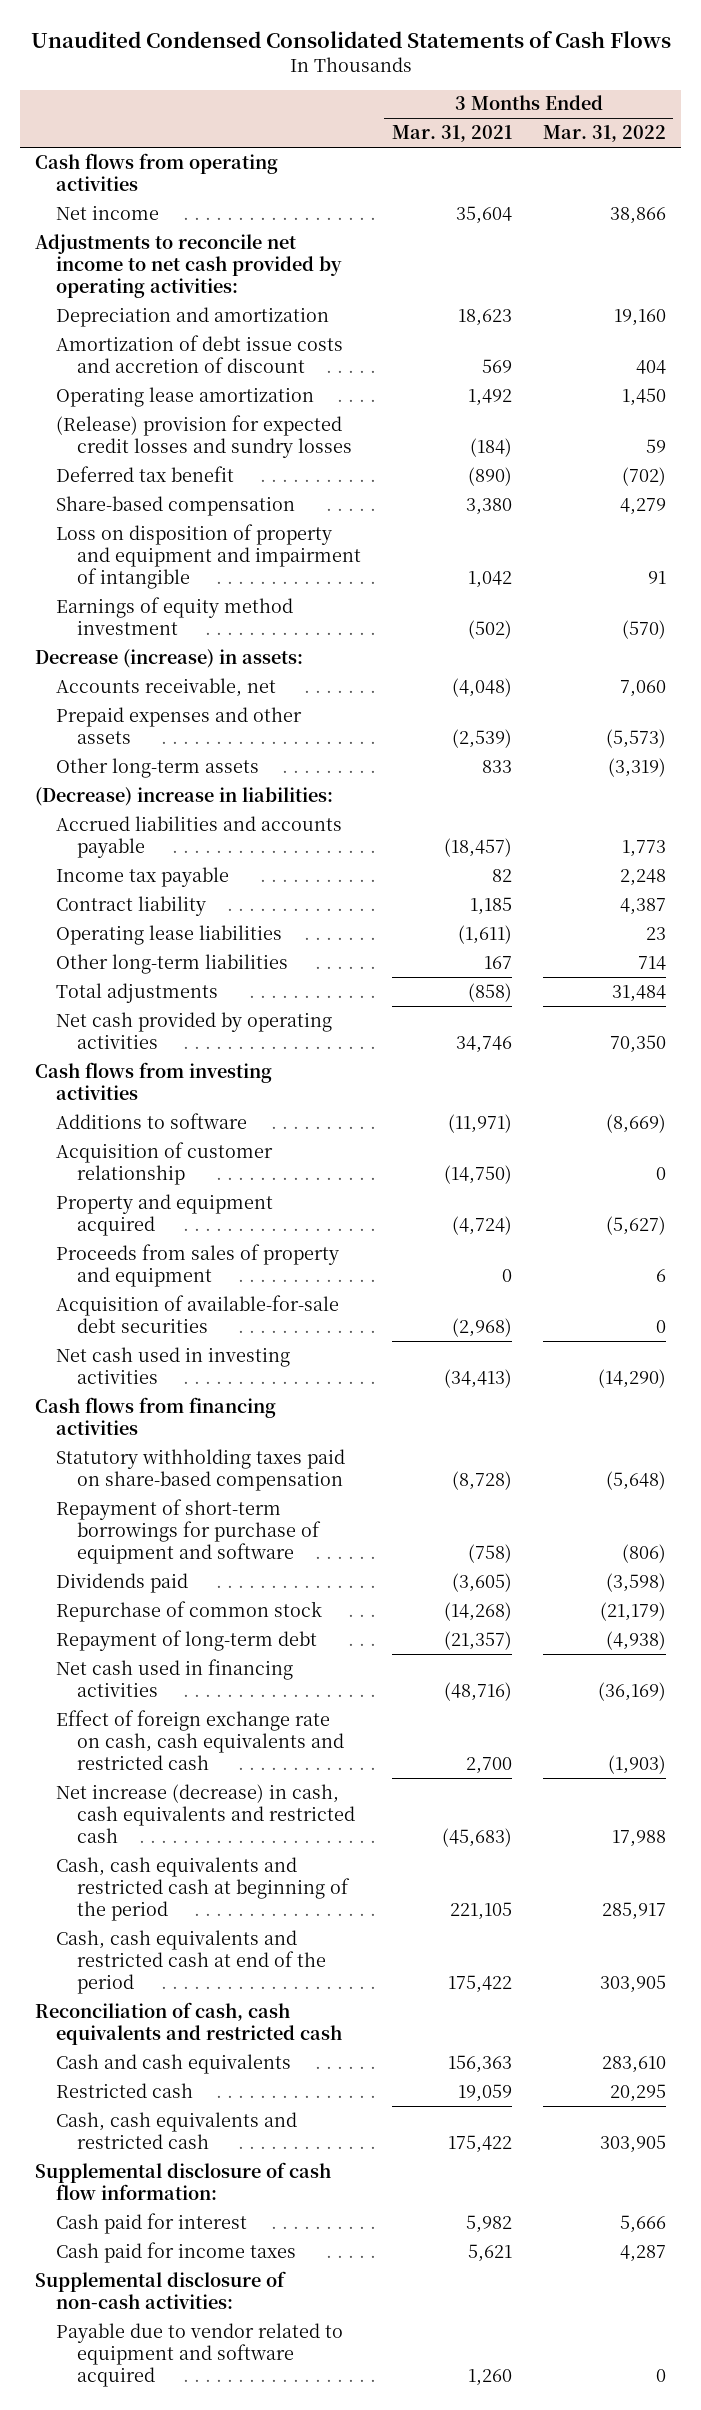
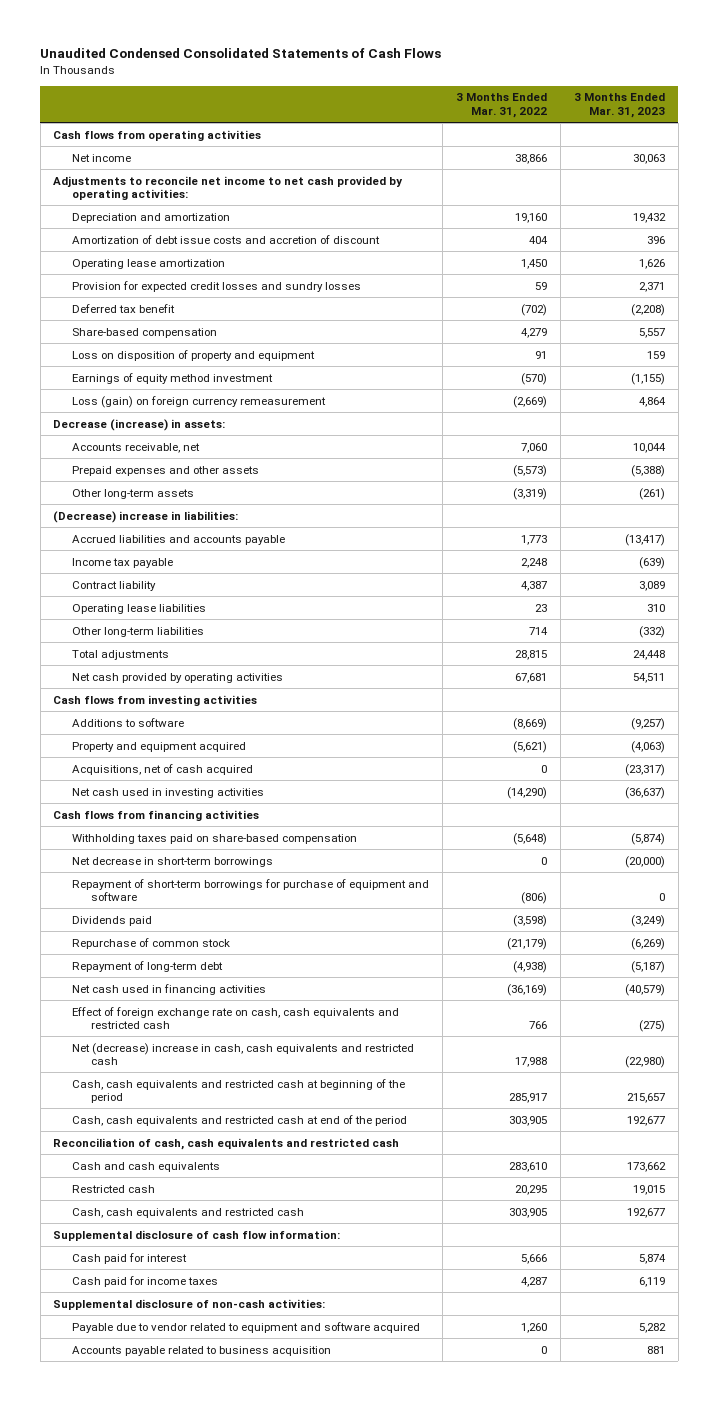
[391,125,512,143] Mar. 31, 2021 -> none
none -> [573,93,665,118] 3 Months Ended Mar. 31, 2023
[56,414,352,458] (Release) provision for expected credit losses and sundry losses -> [72,280,362,292] Provision for expected credit losses and sundry losses
[56,523,361,589] Loss on disposition of property and equipment and impairment of intangible -> [72,349,316,361] Loss on disposition of property and equipment
none -> [72,395,327,408] Loss (gain) on foreign currency remeasurement
[611,984,666,1002] 31,484 -> [515,649,548,660] 28,815
[609,1034,666,1053] 70,350 -> [515,672,548,683] 67,681
[56,1141,274,1185] Acquisition of customer relationship -> none
[56,1243,340,1287] Proceeds from sales of property and equipment -> none
[56,1294,340,1333] Acquisition of available-for-sale debt securities -> none
[605,1215,666,1235] (5,627) -> [513,740,548,753] (5,621)
none -> [72,763,254,775] Acquisitions, net of cash acquired
[56,1448,346,1491] Statutory withholding taxes paid on share-based compensation -> [72,833,358,844] Withholding taxes paid on share-based compensation
none -> [72,856,274,867] Net decrease in short-term borrowings
[607,1754,666,1774] (1,903) -> [529,1021,548,1030] 766
[56,1783,355,1843] Net increase (decrease) in cash, cash equivalents and restricted cash -> [72,1042,415,1066] Net (decrease) increase in cash, cash equivalents and restricted cash
[655,2368,666,2382] 0 -> [521,1322,548,1333] 1,260
none -> [72,1345,332,1356] Accounts payable related to business acquisition

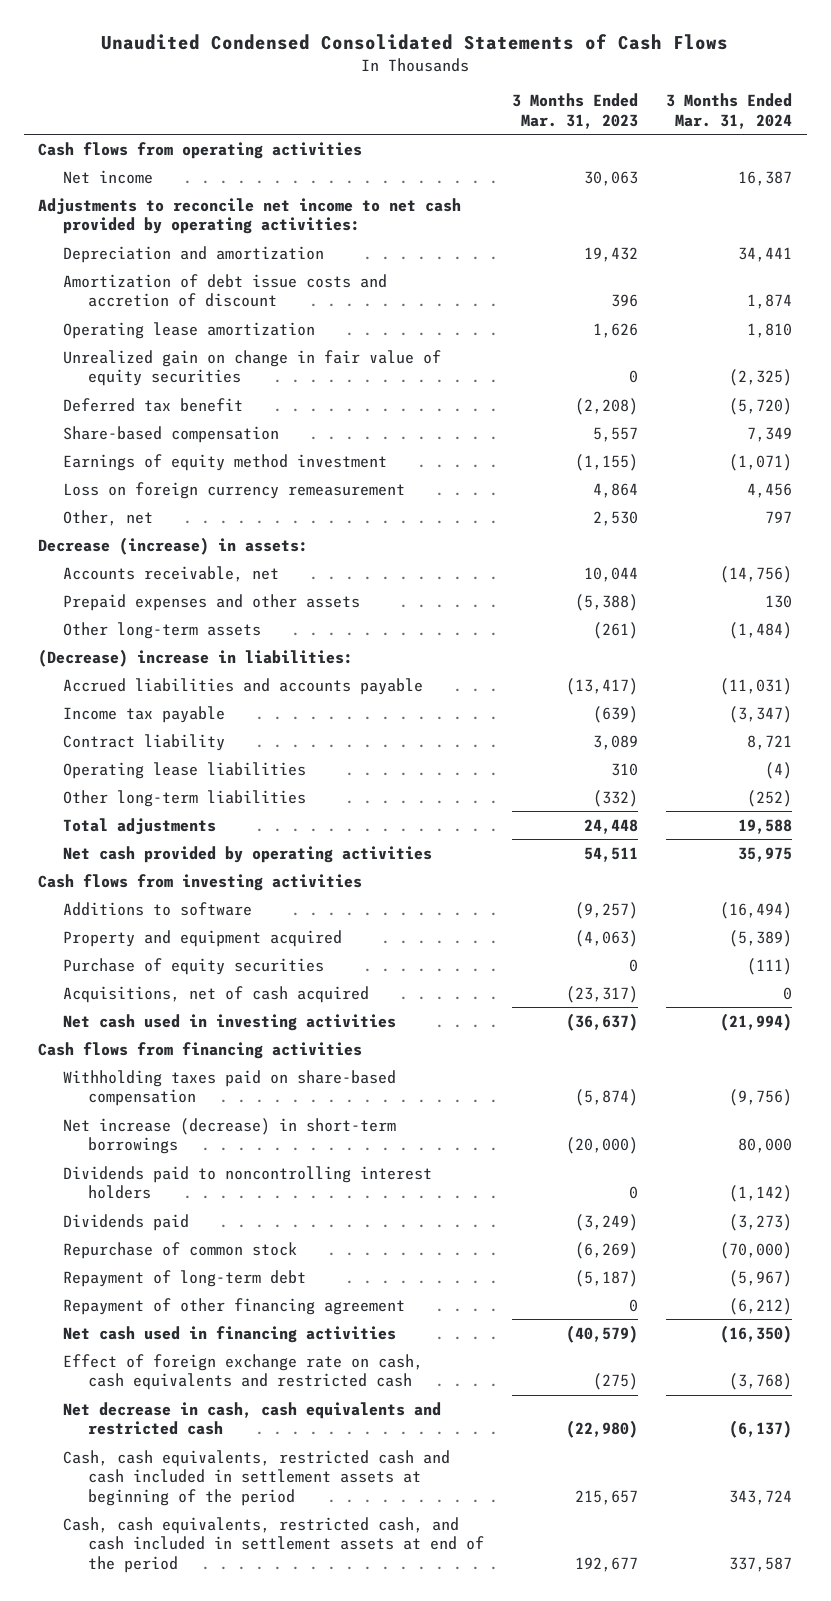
[456,93,548,118] 3 Months Ended Mar. 31, 2022 -> none
none -> [666,93,793,129] 3 Months Ended Mar. 31, 2024
[72,280,362,292] Provision for expected credit losses and sundry losses -> none
none -> [62,349,441,387] Unrealized gain on change in fair value of equity securities
[72,349,316,361] Loss on disposition of property and equipment -> none
[72,395,327,408] Loss (gain) on foreign currency remeasurement -> [62,481,405,499] Loss on foreign currency remeasurement
none -> [62,509,153,526] Other, net
none -> [62,957,324,975] Purchase of equity securities
[72,878,430,902] Repayment of short-term borrowings for purchase of equipment and software -> none
[72,856,274,867] Net decrease in short-term borrowings -> [62,1117,396,1155] Net increase (decrease) in short-term borrowings
none -> [62,1165,432,1200] Dividends paid to noncontrolling interest holders
none -> [62,1297,405,1315] Repayment of other financing agreement
[53,1137,400,1150] Reconciliation of cash, cash equivalents and restricted cash -> none
[72,1161,221,1172] Cash and cash equivalents -> none
[72,1184,156,1193] Restricted cash -> none
[72,1207,305,1218] Cash, cash equivalents and restricted cash -> none
[53,1229,341,1241] Supplemental disclosure of cash flow information: -> none
[72,1252,188,1264] Cash paid for interest -> none
[72,1275,219,1287] Cash paid for income taxes -> none
[53,1298,326,1310] Supplemental disclosure of non-cash activities: -> none
[72,1321,421,1333] Payable due to vendor related to equipment and software acquired -> none
[72,1345,332,1356] Accounts payable related to business acquisition -> none
[72,1042,415,1066] Net (decrease) increase in cash, cash equivalents and restricted cash -> [62,1401,441,1436] Net decrease in cash, cash equivalents and restricted cash
[72,1078,406,1104] Cash, cash equivalents and restricted cash at beginning of the period -> [62,1449,450,1506] Cash, cash equivalents, restricted cash and cash included in settlement assets at beginning of the period
[72,1114,408,1126] Cash, cash equivalents and restricted cash at end of the period -> [62,1516,484,1573] Cash, cash equivalents, restricted cash, and cash included in settlement assets at end of the period

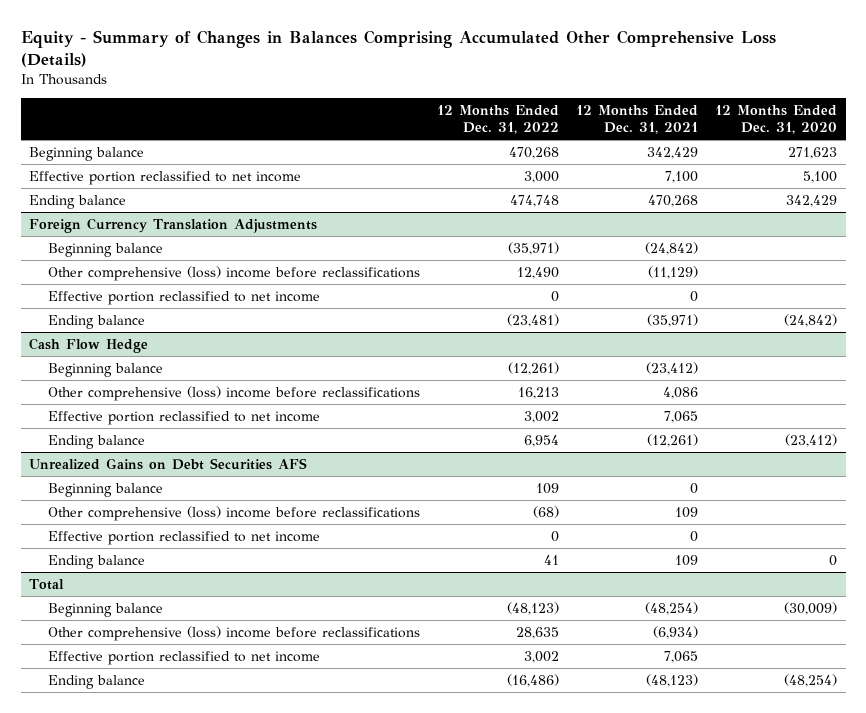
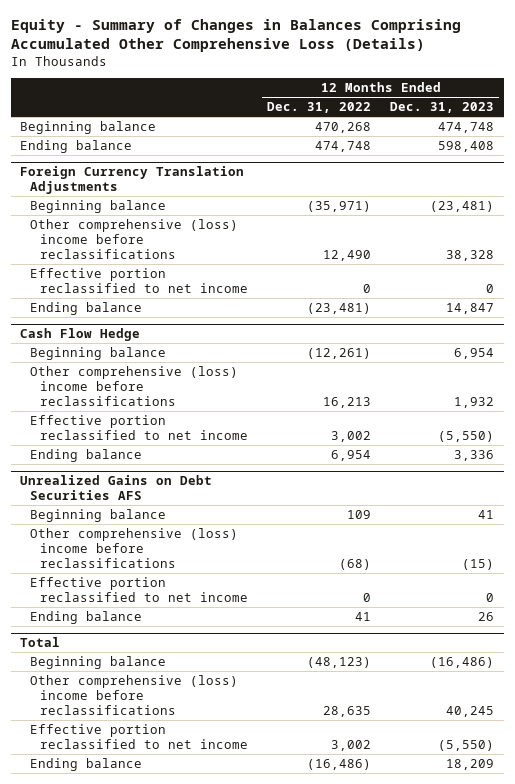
[576,105,699,135] 12 Months Ended Dec. 31, 2021 -> none
[715,105,838,135] 12 Months Ended Dec. 31, 2020 -> none
none -> [390,102,495,114] Dec. 31, 2023
[29,170,302,185] Effective portion reclassified to net income -> none

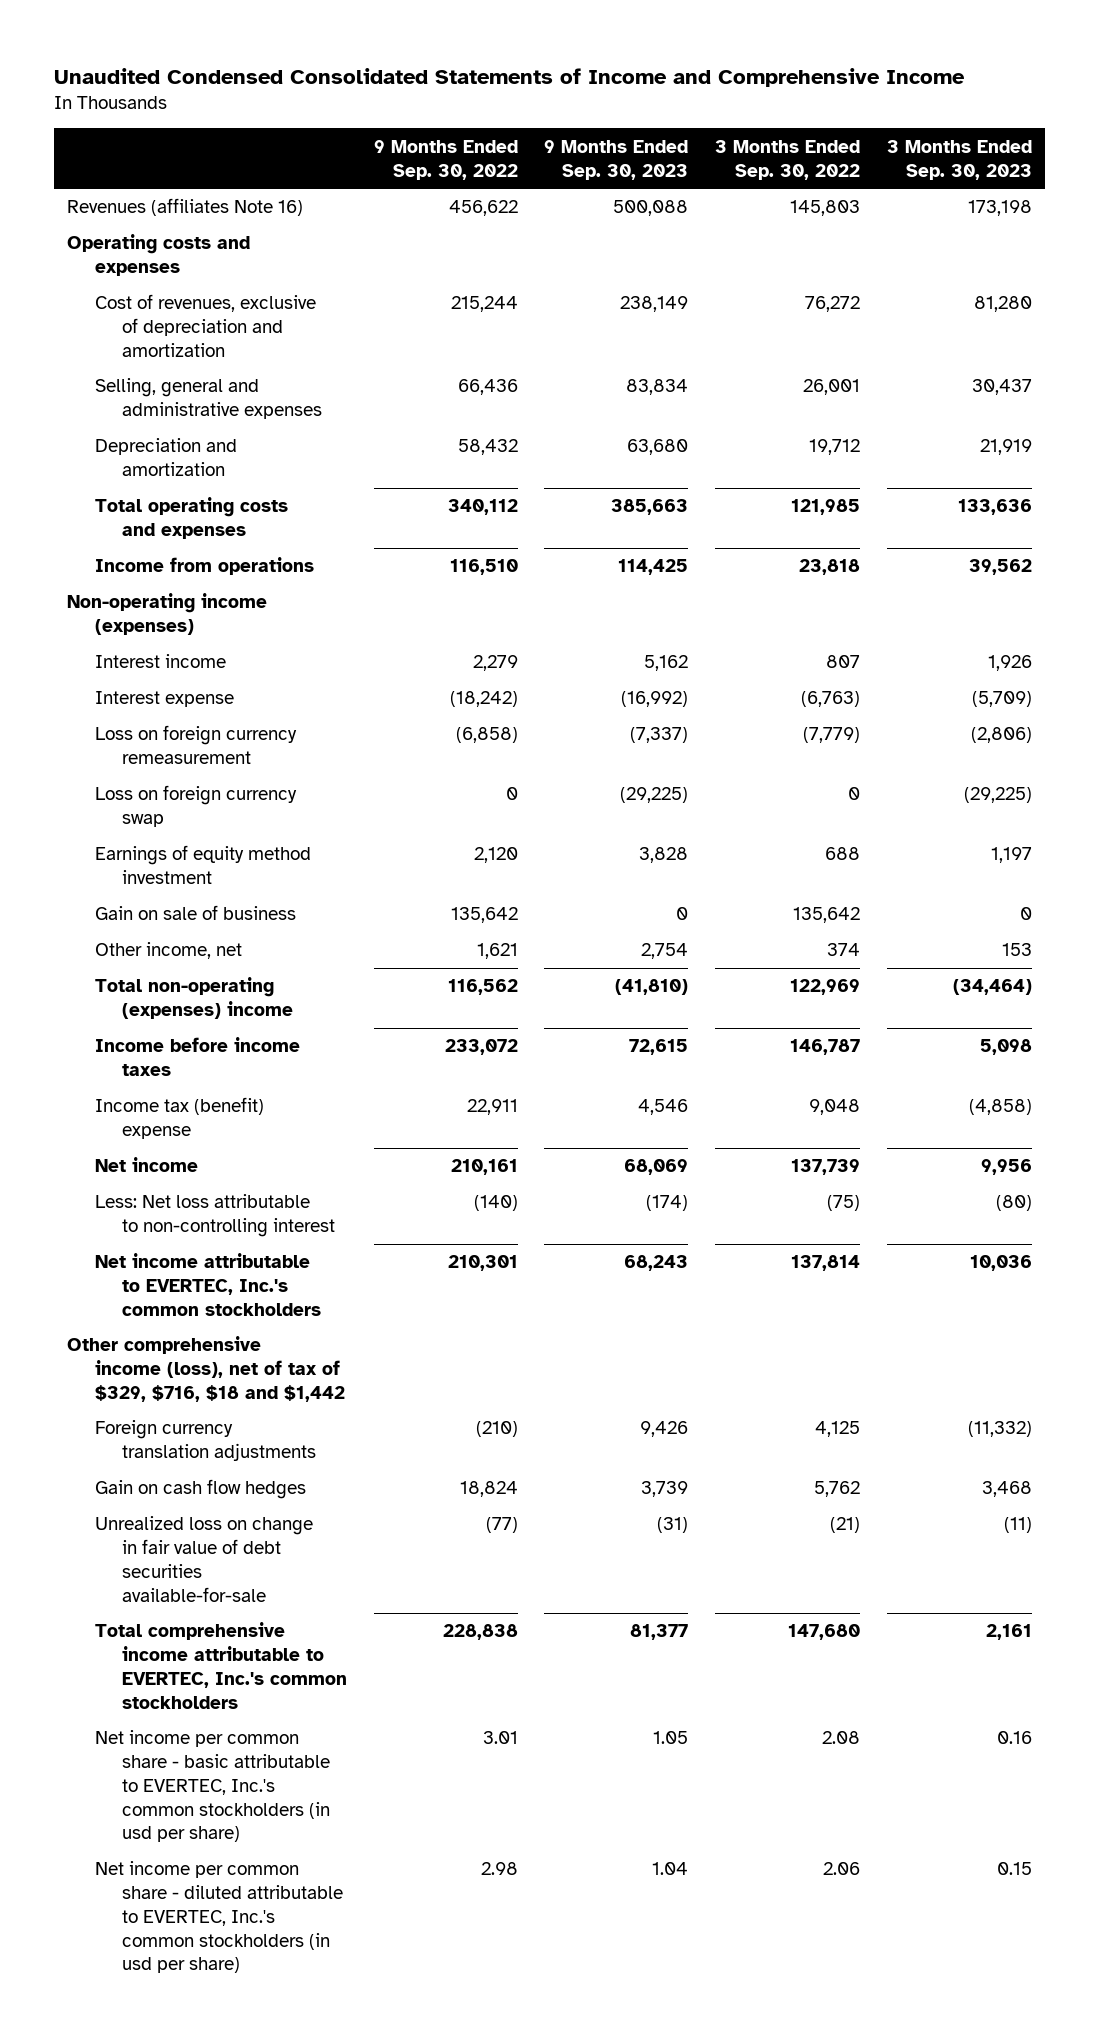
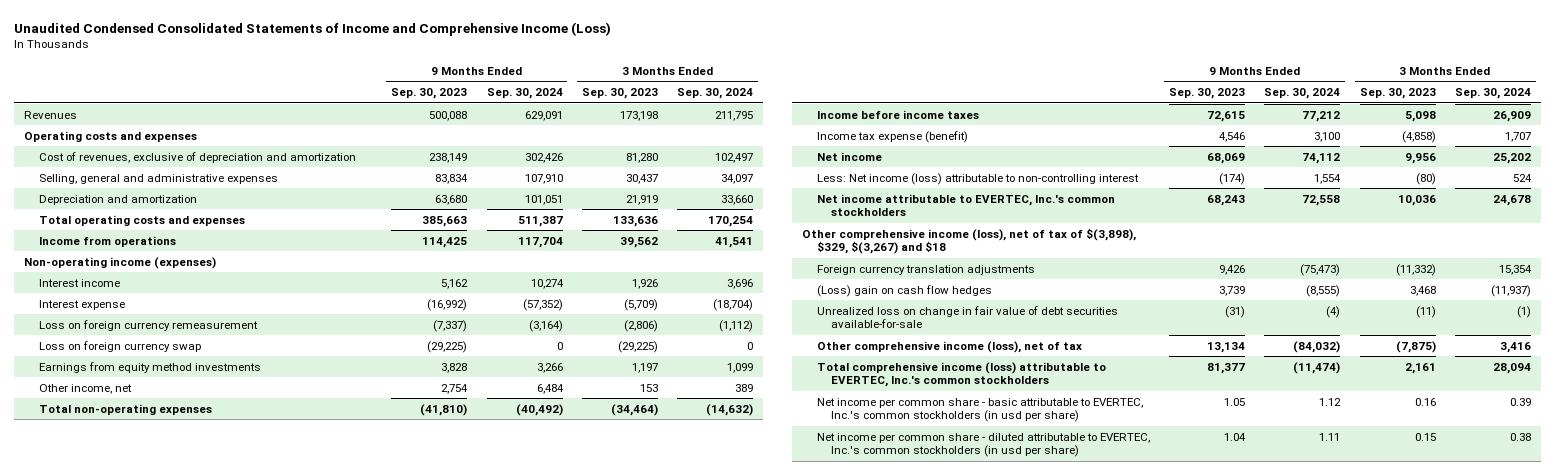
[54,67,966,87] Unaudited Condensed Consolidated Statements of Income and Comprehensive Income -> [14,21,612,36] Unaudited Condensed Consolidated Statements of Income and Comprehensive Income (Loss)
[373,139,518,180] 9 Months Ended Sep. 30, 2022 -> none
[715,139,861,180] 3 Months Ended Sep. 30, 2022 -> none
none -> [486,88,563,100] Sep. 30, 2024
none -> [677,88,754,100] Sep. 30, 2024
[67,198,304,217] Revenues (affiliates Note 16) -> [24,110,78,119] Revenues
[94,905,296,921] Gain on sale of business -> none
[94,845,311,885] Earnings of equity method investment -> [38,361,261,373] Earnings from equity method investments
[94,977,293,1020] Total non-operating (expenses) income -> [38,403,212,415] Total non-operating expenses
[94,1097,264,1140] Income tax (benefit) expense -> [816,130,968,143] Income tax expense (benefit)
[94,1194,335,1238] Less: Net loss attributable to non-controlling interest -> [816,172,1139,185] Less: Net income (loss) attributable to non-controlling interest
[67,1336,345,1402] Other comprehensive income (loss), net of tax of $329, $716, $18 and $1,442 -> [801,227,1136,255] Other comprehensive income (loss), net of tax of $(3,898), $329, $(3,267) and $18
[94,1479,306,1500] Gain on cash flow hedges -> [816,284,992,297] (Loss) gain on cash flow hedges
none -> [816,340,1082,353] Other comprehensive income (loss), net of tax
[94,1622,347,1709] Total comprehensive income attributable to EVERTEC, Inc.'s common stockholders -> [816,361,1106,388] Total comprehensive income (loss) attributable to EVERTEC, Inc.'s common stockholders

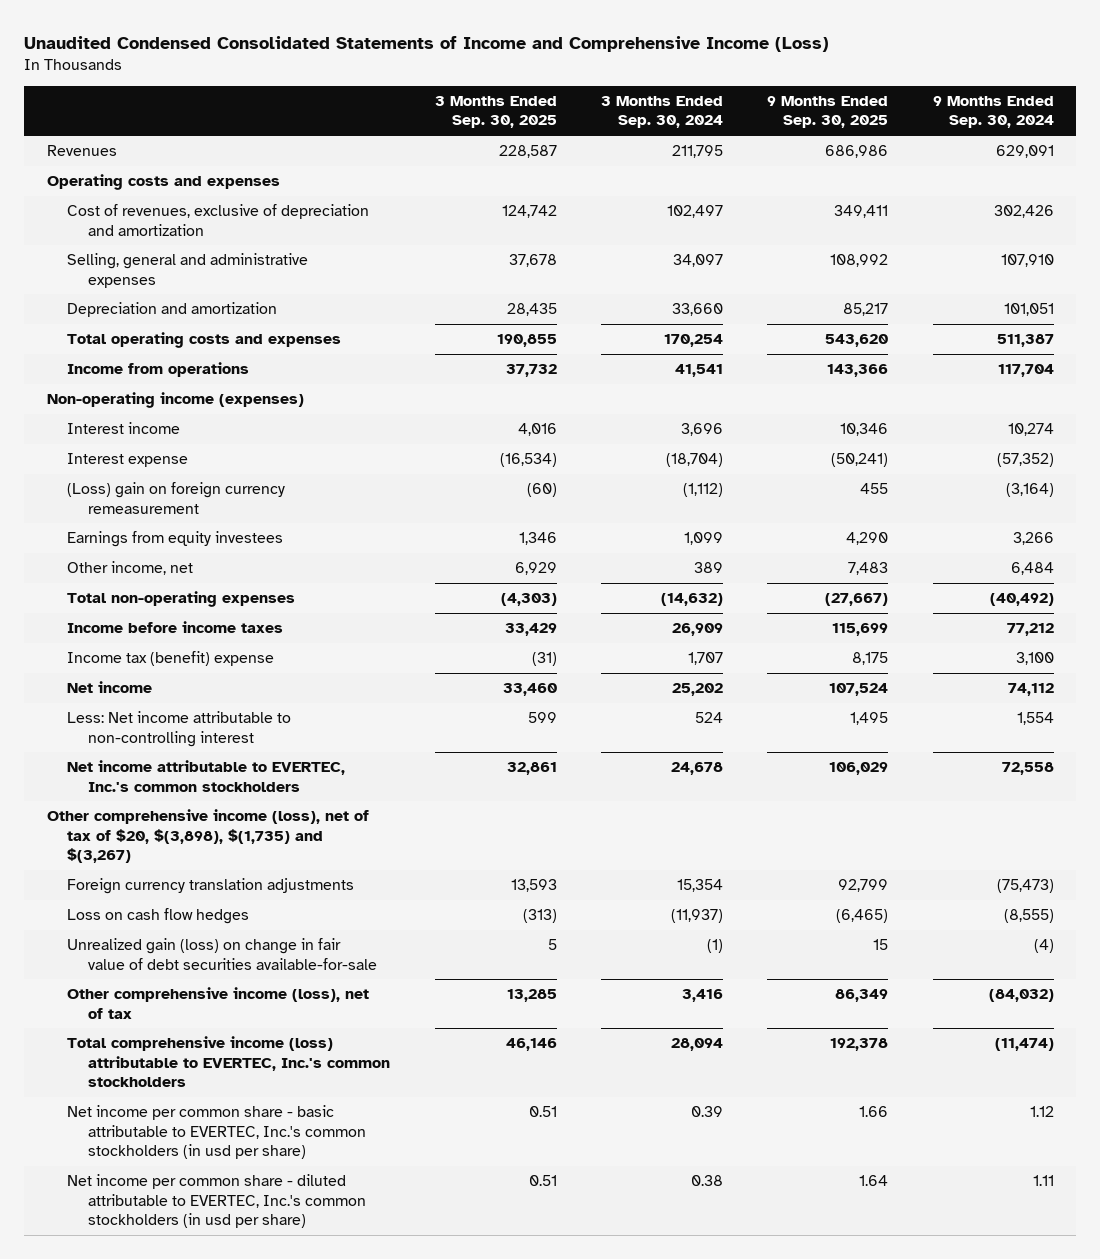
[391,88,468,100] Sep. 30, 2023 -> none
[581,88,658,100] Sep. 30, 2023 -> none
none -> [434,95,557,129] 3 Months Ended Sep. 30, 2025
none -> [767,95,889,129] 9 Months Ended Sep. 30, 2025
[38,340,201,352] Loss on foreign currency swap -> none
[38,319,258,331] Loss on foreign currency remeasurement -> [67,482,286,514] (Loss) gain on foreign currency remeasurement
[38,361,261,373] Earnings from equity method investments -> [67,531,284,548] Earnings from equity investees
[816,130,968,143] Income tax expense (benefit) -> [67,651,275,667] Income tax (benefit) expense
[816,172,1139,185] Less: Net income (loss) attributable to non-controlling interest -> [67,711,292,747] Less: Net income attributable to non-controlling interest
[801,227,1136,255] Other comprehensive income (loss), net of tax of $(3,898), $329, $(3,267) and $18 -> [46,809,369,864] Other comprehensive income (loss), net of tax of $20, $(3,898), $(1,735) and $(3,267)
[816,284,992,297] (Loss) gain on cash flow hedges -> [67,908,250,925] Loss on cash flow hedges
[816,305,1118,329] Unrealized loss on change in fair value of debt securities available-for-sale -> [67,938,378,970] Unrealized gain (loss) on change in fair value of debt securities available-for-sale

